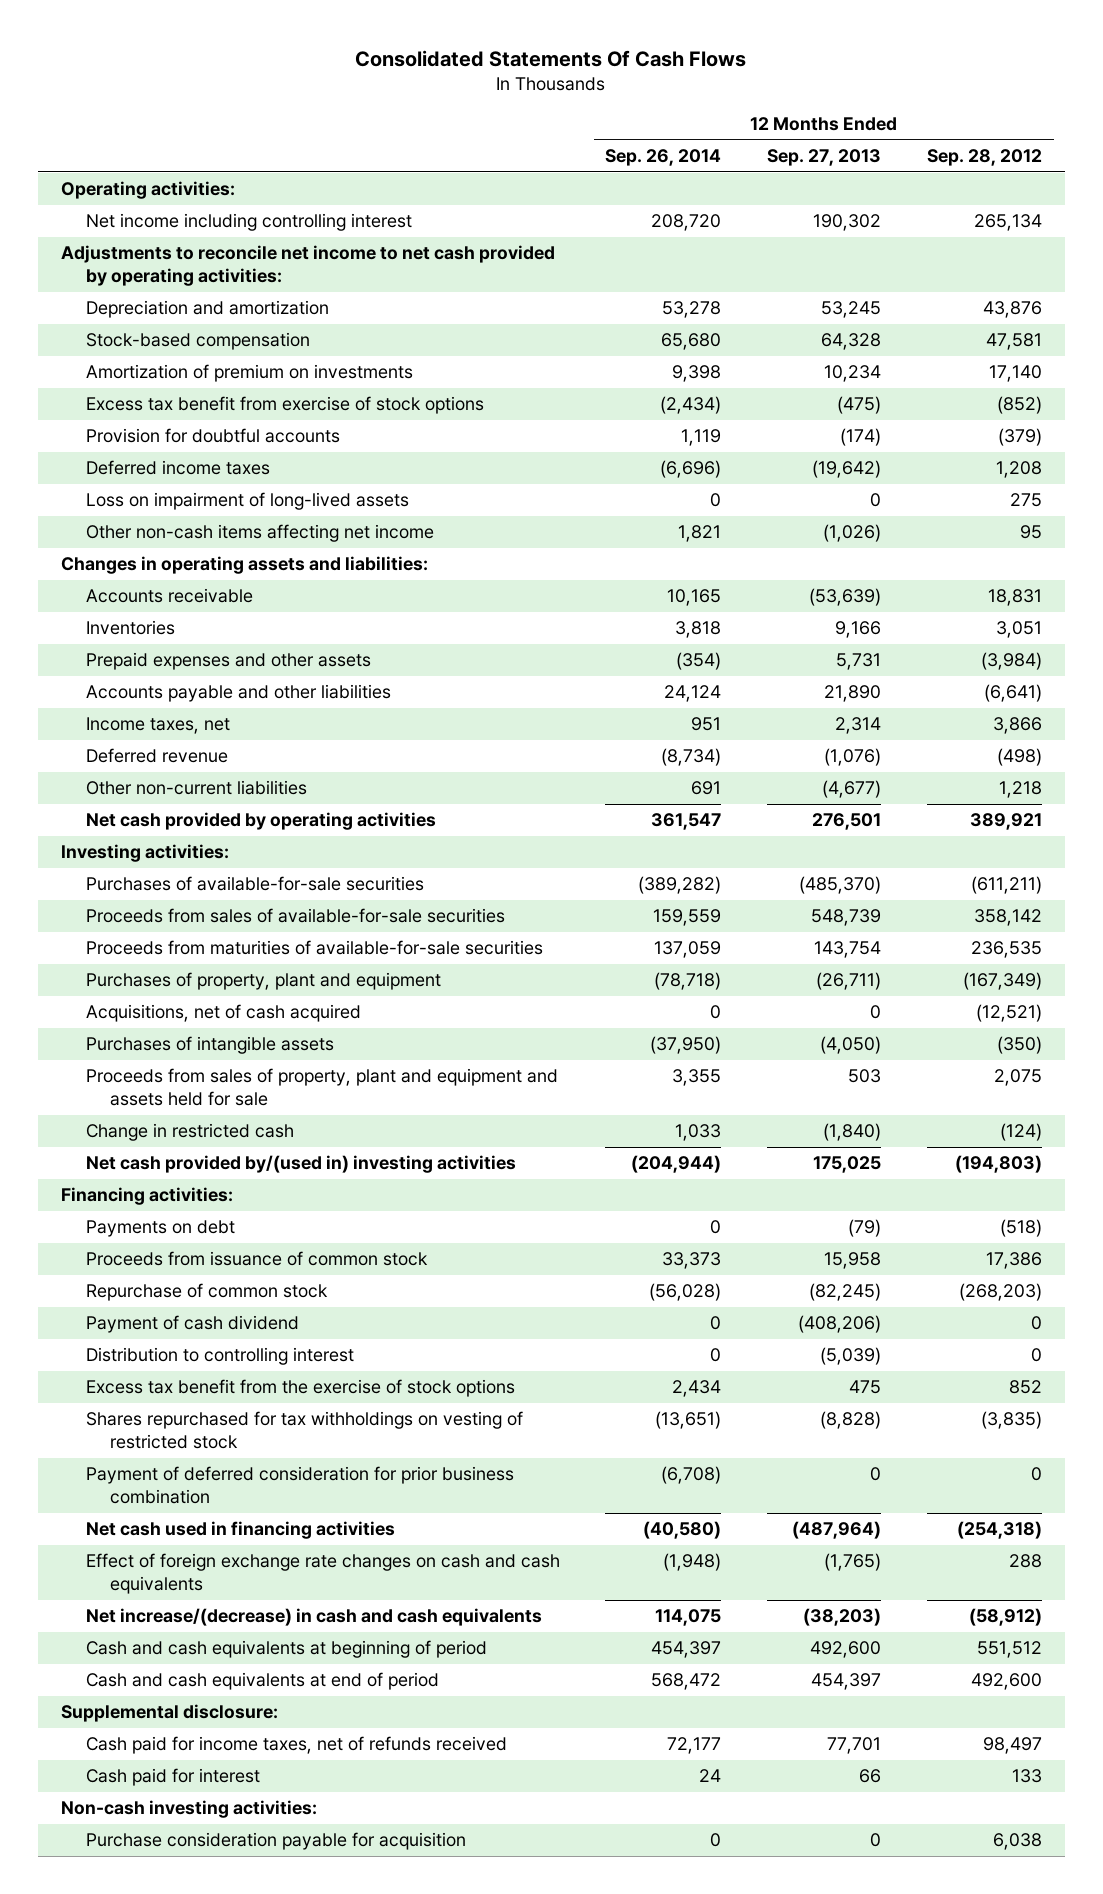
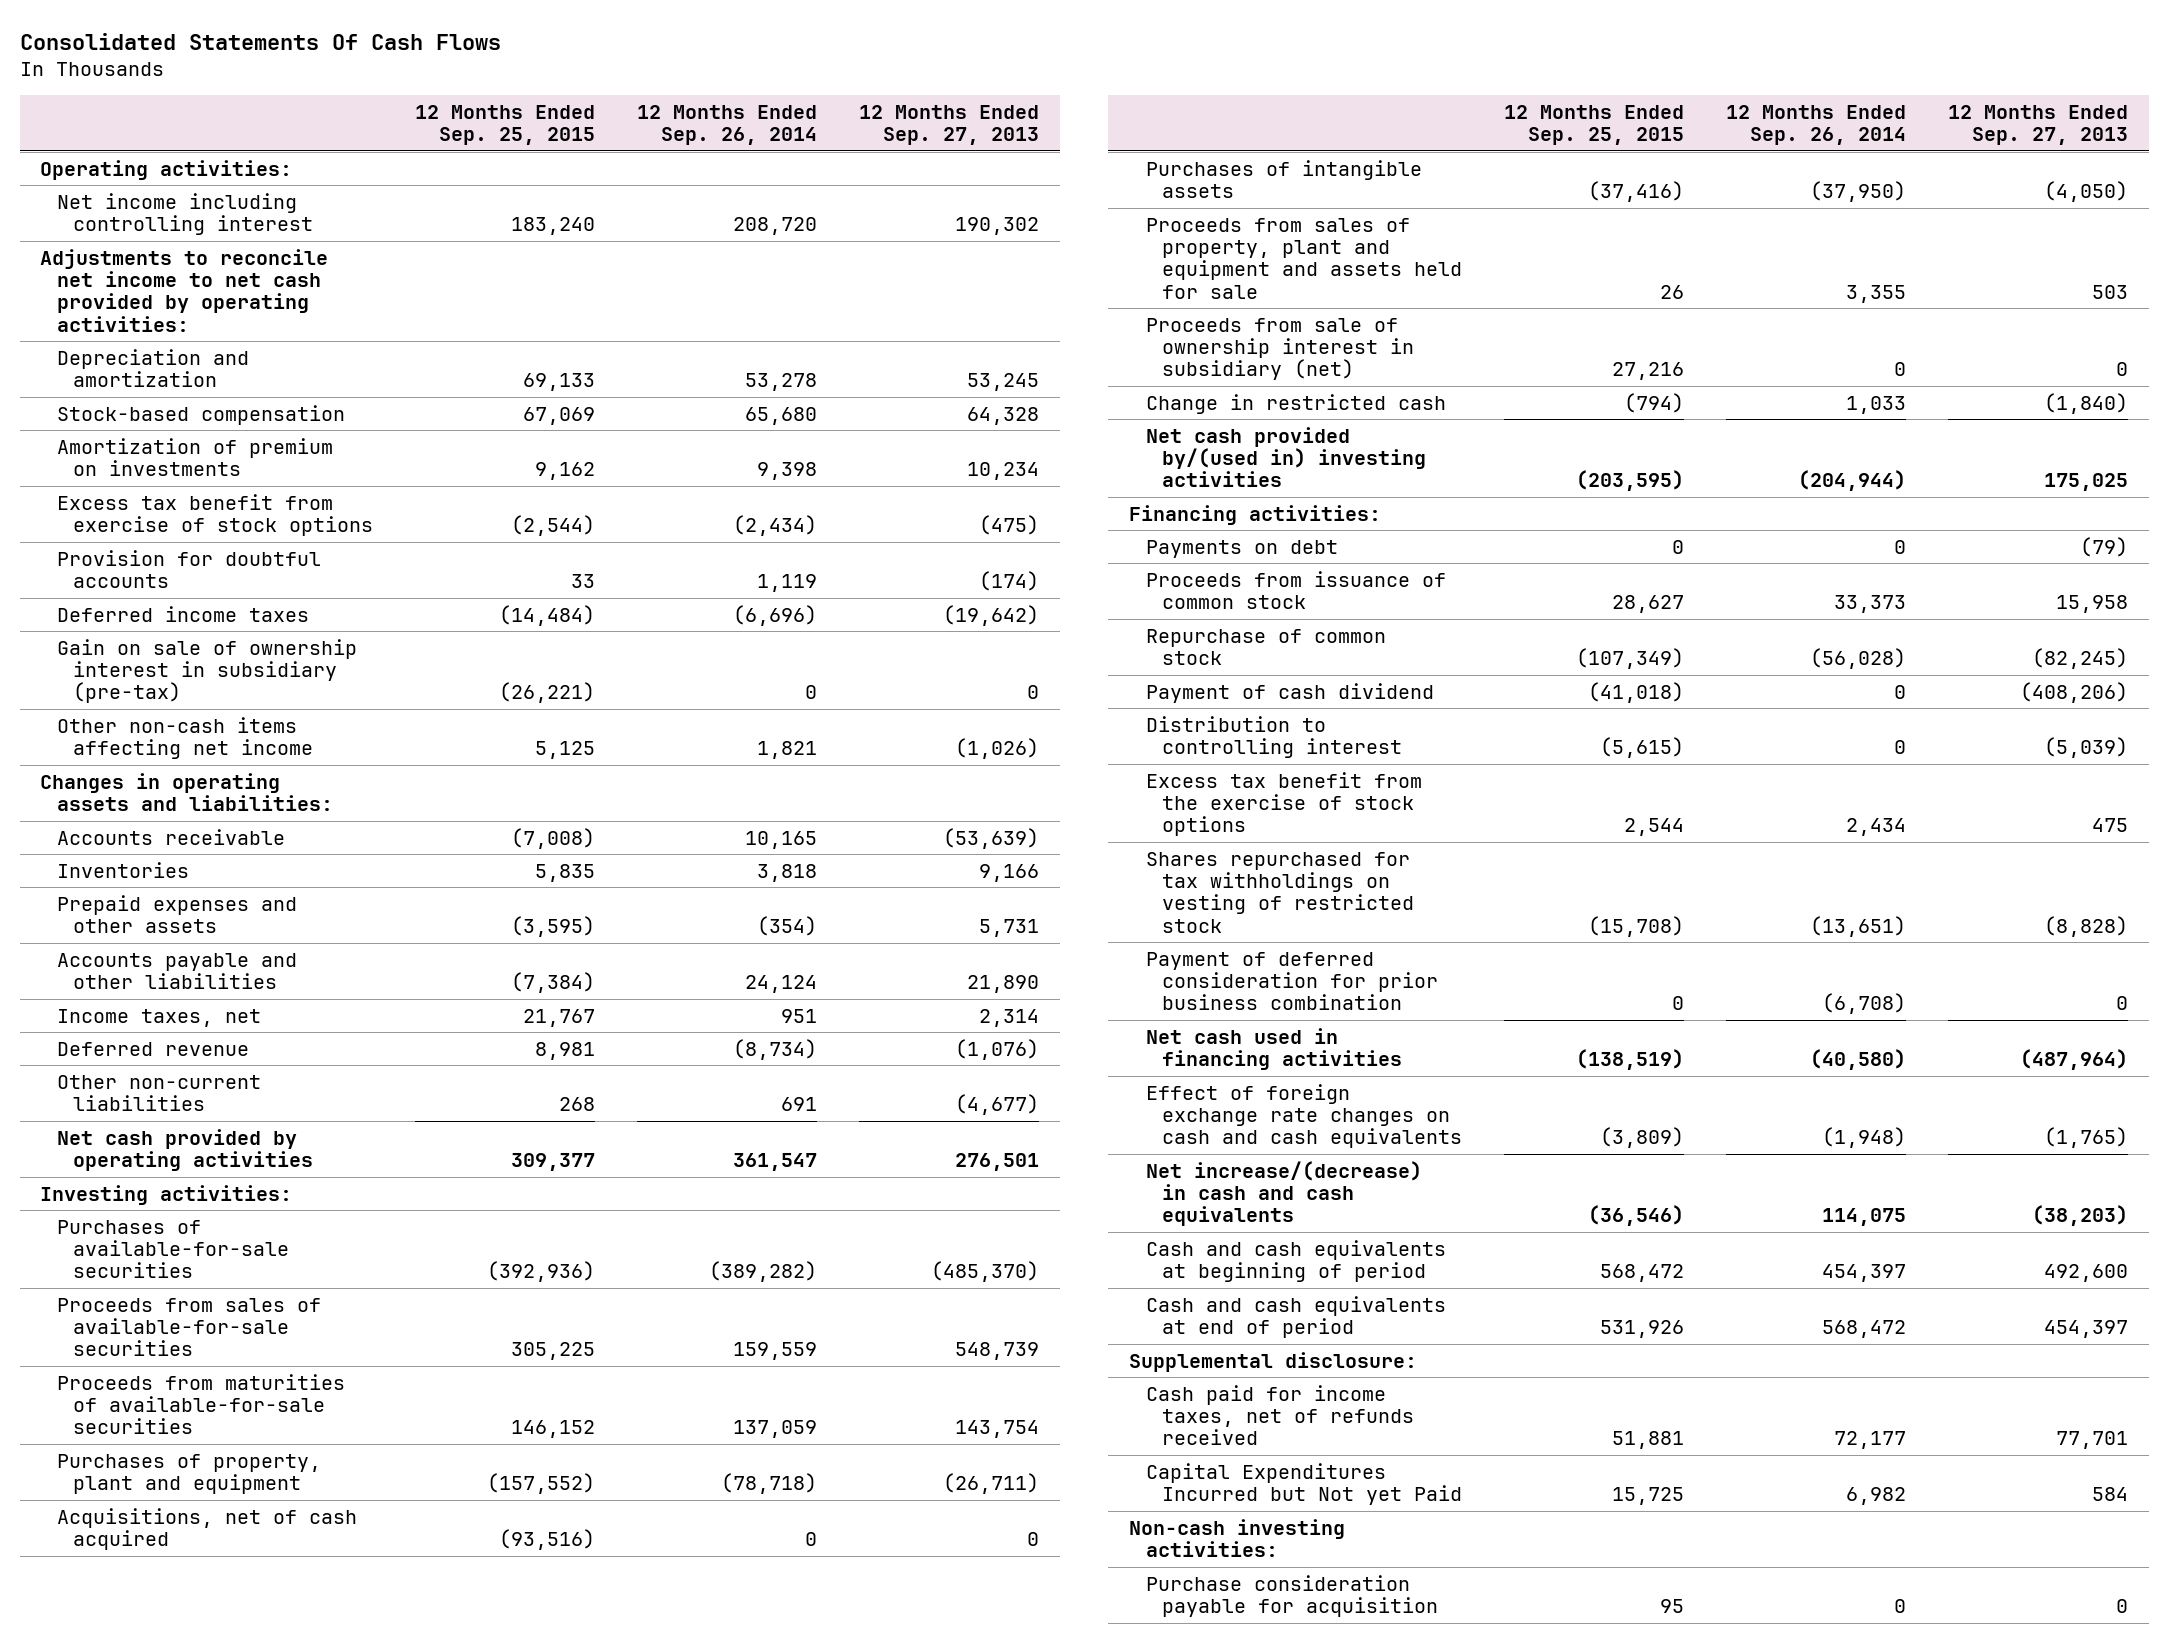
[927,149,1043,167] Sep. 28, 2012 -> none
none -> [415,104,596,145] 12 Months Ended Sep. 25, 2015
[85,492,409,511] Loss on impairment of long-lived assets -> none
none -> [56,638,357,704] Gain on sale of ownership interest in subsidiary (pre-tax)
none -> [1145,317,1415,381] Proceeds from sale of ownership interest in subsidiary (net)
[85,1768,260,1787] Cash paid for interest -> none
none -> [1145,1462,1463,1506] Capital Expenditures Incurred but Not yet Paid

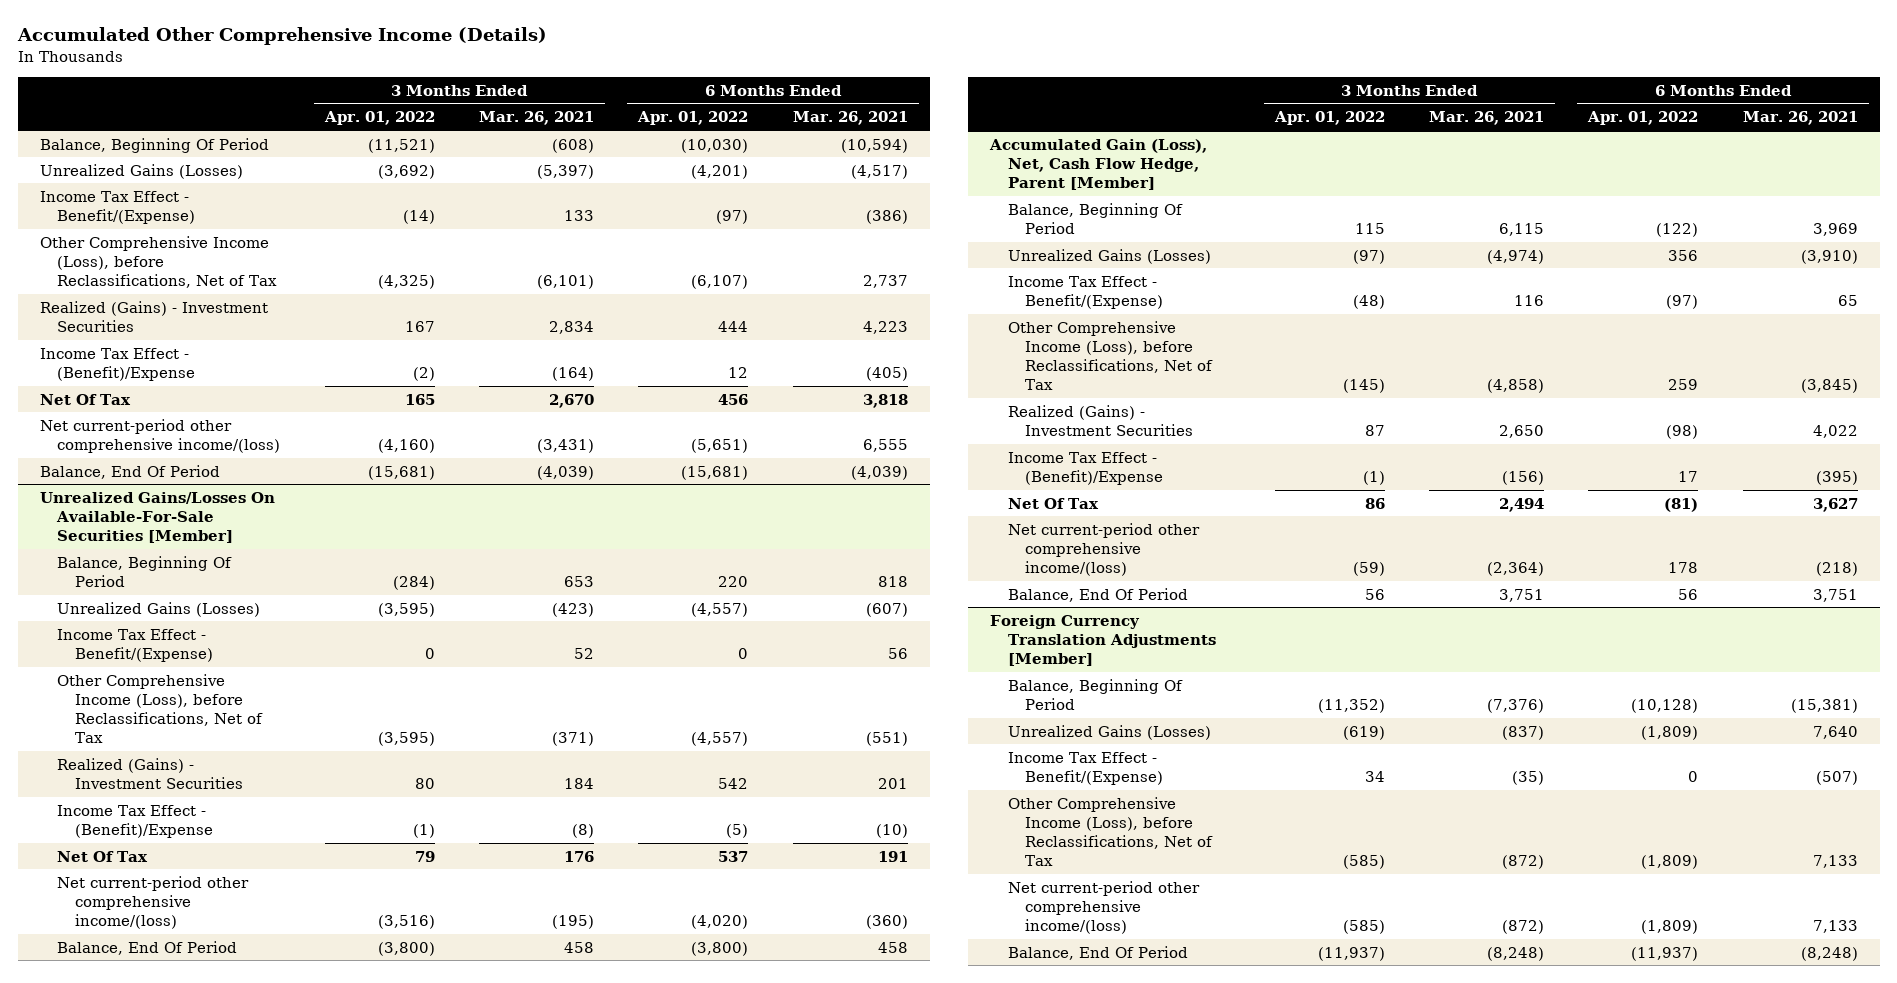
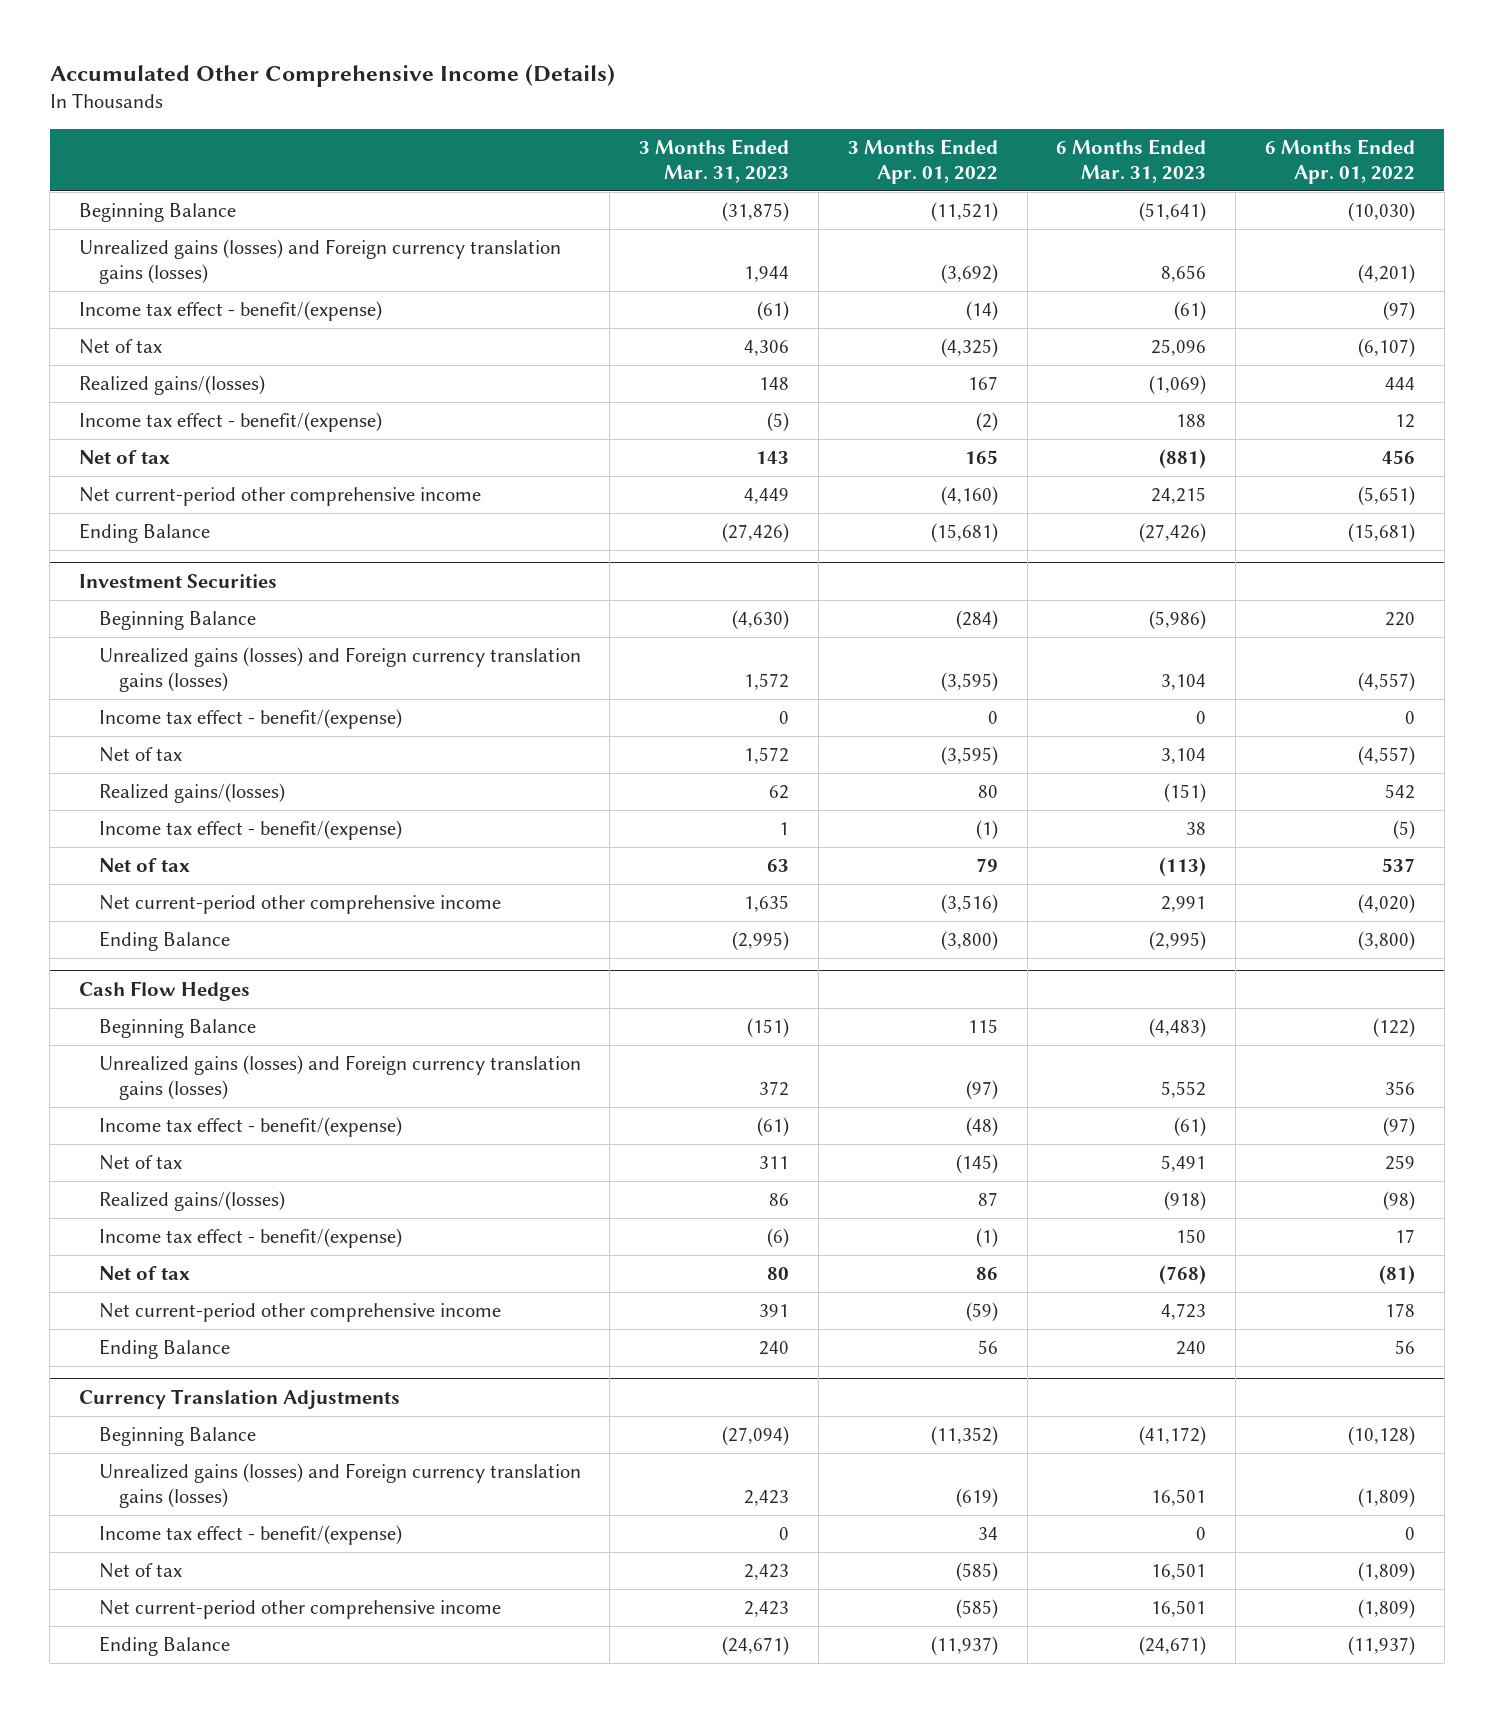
[478,111,594,126] Mar. 26, 2021 -> none
[792,111,908,126] Mar. 26, 2021 -> none
none -> [639,138,790,183] 3 Months Ended Mar. 31, 2023
none -> [1056,138,1207,183] 6 Months Ended Mar. 31, 2023
[39,137,269,153] Balance, Beginning Of Period -> [78,203,236,223] Beginning Balance
[39,163,243,179] Unrealized Gains (Losses) -> [78,239,561,285] Unrealized gains (losses) and Foreign currency translation gains (losses)
[39,190,196,224] Income Tax Effect - Benefit/(Expense) -> [78,301,382,322] Income tax effect - benefit/(expense)
[39,235,278,289] Other Comprehensive Income (Loss), before Reclassifications, Net of Tax -> [78,339,162,355] Net of tax
[39,300,268,332] Realized (Gains) - Investment Securities -> [78,375,265,396] Realized gains/(losses)
[39,347,196,381] Income Tax Effect - (Benefit)/Expense -> [78,412,382,433] Income tax effect - benefit/(expense)
[39,393,131,405] Net Of Tax -> [78,450,170,465] Net of tax
[39,418,281,453] Net current-period other comprehensive income/(loss) -> [78,487,481,507] Net current-period other comprehensive income
[39,464,220,479] Balance, End Of Period -> [78,523,210,544] Ending Balance
[39,491,275,544] Unrealized Gains/Losses On Available-For-Sale Securities [Member] -> [78,573,277,588] Investment Securities
[57,555,233,587] Balance, Beginning Of Period -> [98,611,256,631] Beginning Balance
[57,601,261,617] Unrealized Gains (Losses) -> [98,647,581,693] Unrealized gains (losses) and Foreign currency translation gains (losses)
[57,628,214,662] Income Tax Effect - Benefit/(Expense) -> [98,709,402,730] Income tax effect - benefit/(expense)
[57,673,264,744] Other Comprehensive Income (Loss), before Reclassifications, Net of Tax -> [98,747,182,763] Net of tax
[57,757,244,789] Realized (Gains) - Investment Securities -> [98,783,285,804] Realized gains/(losses)
[57,804,214,838] Income Tax Effect - (Benefit)/Expense -> [98,820,402,841] Income tax effect - benefit/(expense)
[57,850,149,862] Net Of Tax -> [98,858,190,873] Net of tax
[57,875,250,930] Net current-period other comprehensive income/(loss) -> [98,895,501,915] Net current-period other comprehensive income
[57,940,238,955] Balance, End Of Period -> [98,931,230,952] Ending Balance
[988,138,1207,191] Accumulated Gain (Loss), Net, Cash Flow Hedge, Parent [Member] -> [78,980,250,1001] Cash Flow Hedges
[1007,202,1183,234] Balance, Beginning Of Period -> [98,1019,256,1039] Beginning Balance
[1007,248,1211,264] Unrealized Gains (Losses) -> [98,1055,581,1101] Unrealized gains (losses) and Foreign currency translation gains (losses)
[1007,275,1164,309] Income Tax Effect - Benefit/(Expense) -> [98,1117,402,1138] Income tax effect - benefit/(expense)
[1007,320,1214,391] Other Comprehensive Income (Loss), before Reclassifications, Net of Tax -> [98,1155,182,1171] Net of tax
[1007,404,1194,436] Realized (Gains) - Investment Securities -> [98,1191,285,1212] Realized gains/(losses)
[1007,451,1164,485] Income Tax Effect - (Benefit)/Expense -> [98,1228,402,1249] Income tax effect - benefit/(expense)
[1007,497,1099,509] Net Of Tax -> [98,1266,190,1281] Net of tax
[1007,522,1200,577] Net current-period other comprehensive income/(loss) -> [98,1303,501,1323] Net current-period other comprehensive income
[1007,587,1188,602] Balance, End Of Period -> [98,1339,230,1360] Ending Balance
[989,614,1216,667] Foreign Currency Translation Adjustments [Member] -> [78,1388,400,1409] Currency Translation Adjustments
[1007,678,1183,710] Balance, Beginning Of Period -> [98,1427,256,1447] Beginning Balance
[1007,724,1211,740] Unrealized Gains (Losses) -> [98,1463,581,1509] Unrealized gains (losses) and Foreign currency translation gains (losses)
[1007,751,1164,785] Income Tax Effect - Benefit/(Expense) -> [98,1525,402,1546] Income tax effect - benefit/(expense)
[1007,796,1214,867] Other Comprehensive Income (Loss), before Reclassifications, Net of Tax -> [98,1563,182,1579] Net of tax
[1007,880,1200,935] Net current-period other comprehensive income/(loss) -> [98,1600,501,1620] Net current-period other comprehensive income
[1007,945,1188,960] Balance, End Of Period -> [98,1636,230,1657] Ending Balance

